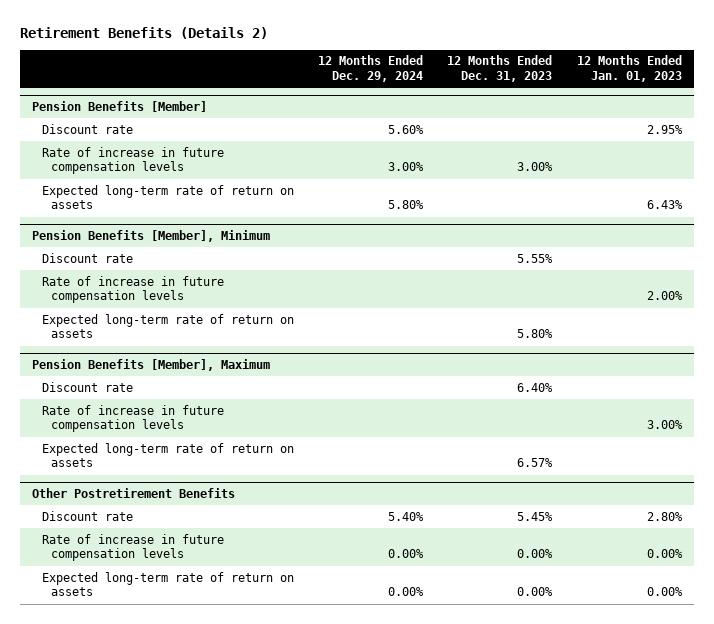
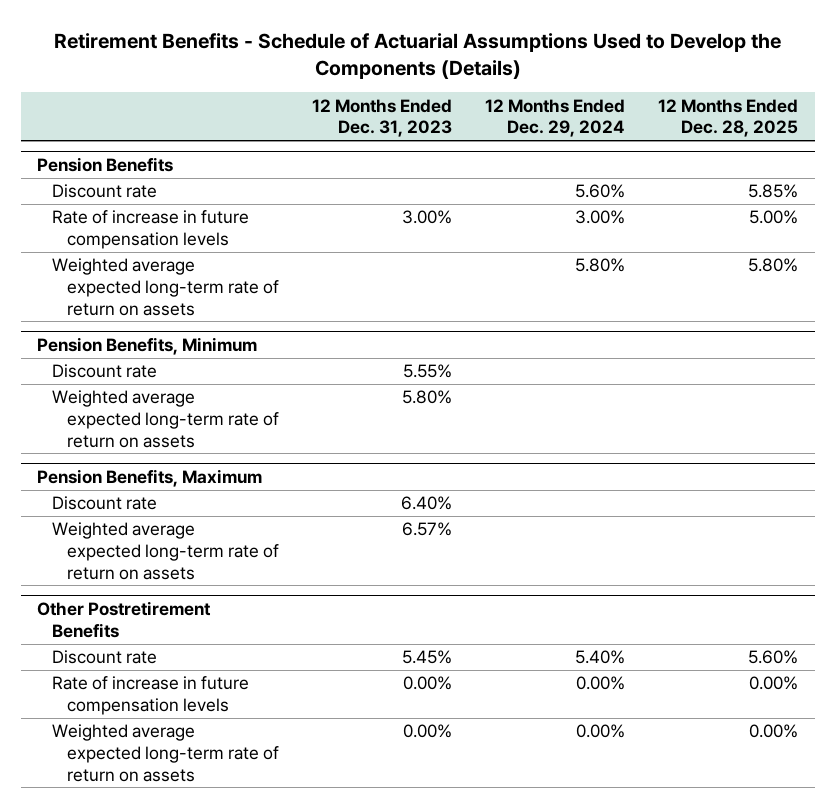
[20,26,269,39] Retirement Benefits (Details 2) -> [53,32,781,79] Retirement Benefits - Schedule of Actuarial Assumptions Used to Develop the Components (Details)
[576,55,682,82] 12 Months Ended Jan. 01, 2023 -> none
none -> [658,98,799,138] 12 Months Ended Dec. 28, 2025
[32,101,208,113] Pension Benefits [Member] -> [37,157,174,173] Pension Benefits
[41,184,294,210] Expected long-term rate of return on assets -> [52,258,279,316] Weighted average expected long-term rate of return on assets
[32,230,271,243] Pension Benefits [Member], Minimum -> [37,337,258,356] Pension Benefits, Minimum
[41,275,224,304] Rate of increase in future compensation levels -> none
[41,313,294,339] Expected long-term rate of return on assets -> [52,390,279,448] Weighted average expected long-term rate of return on assets
[32,359,271,372] Pension Benefits [Member], Maximum -> [37,469,263,488] Pension Benefits, Maximum
[41,404,224,433] Rate of increase in future compensation levels -> none
[41,442,294,468] Expected long-term rate of return on assets -> [52,522,279,580] Weighted average expected long-term rate of return on assets
[41,571,294,597] Expected long-term rate of return on assets -> [52,724,279,782] Weighted average expected long-term rate of return on assets

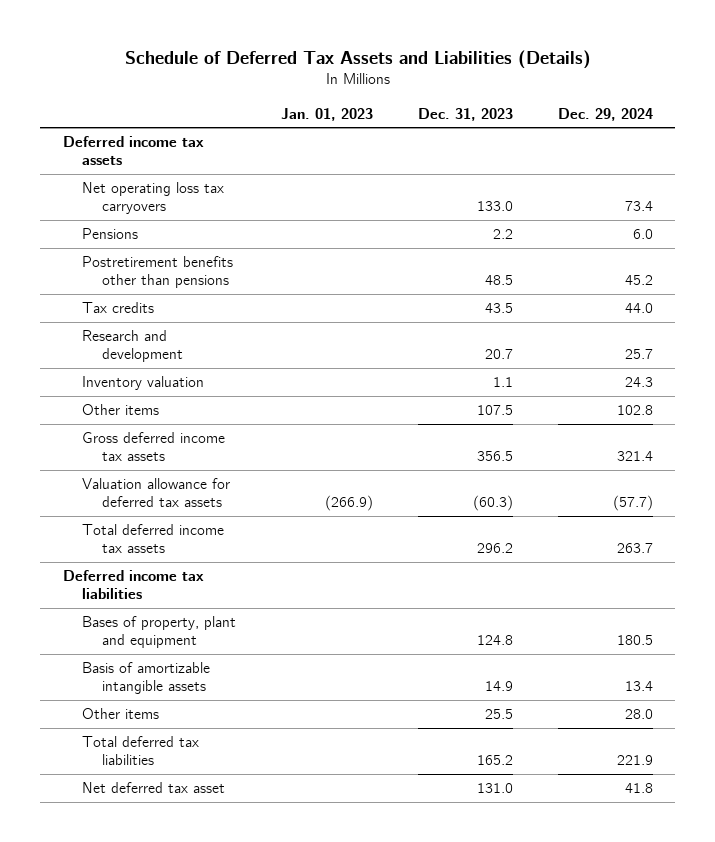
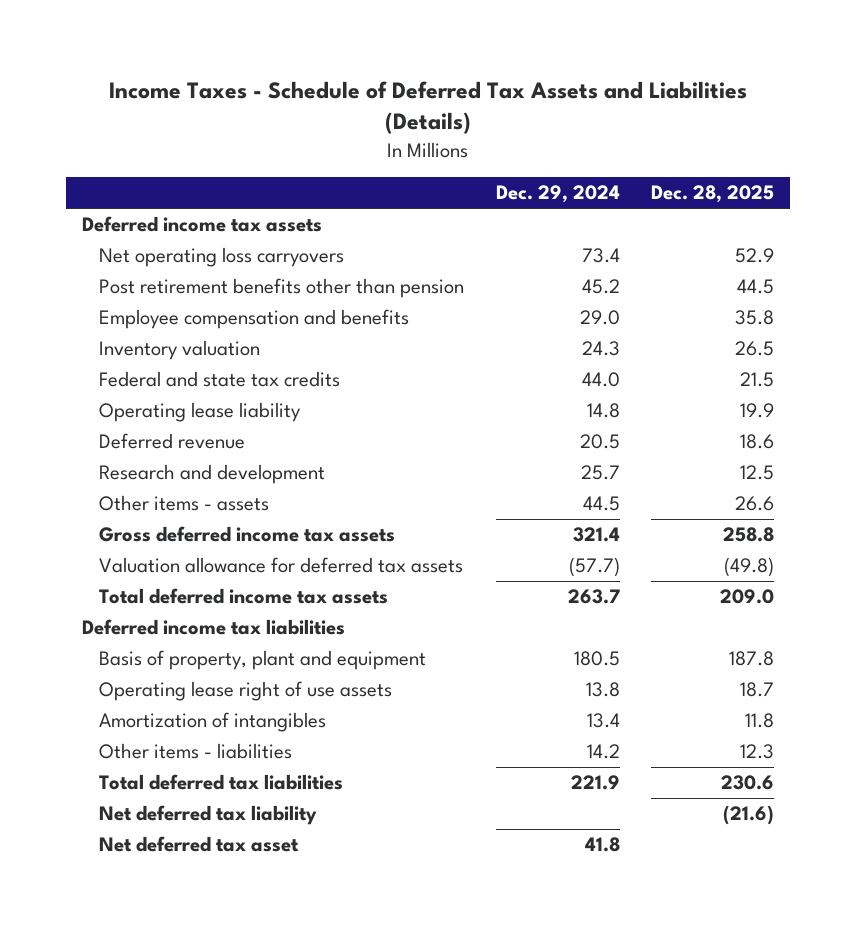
[124,49,591,69] Schedule of Deferred Tax Assets and Liabilities (Details) -> [108,80,747,135] Income Taxes - Schedule of Deferred Tax Assets and Liabilities (Details)
[281,107,374,121] Jan. 01, 2023 -> none
[417,107,513,121] Dec. 31, 2023 -> none
none -> [651,185,775,204] Dec. 28, 2025
[82,228,139,240] Pensions -> none
[82,302,155,314] Tax credits -> none
[82,182,225,214] Net operating loss tax carryovers -> [99,247,345,268] Net operating loss carryovers
[82,256,234,288] Postretirement benefits other than pensions -> [99,278,465,299] Post retirement benefits other than pension
none -> [99,309,410,330] Employee compensation and benefits
none -> [99,371,341,388] Federal and state tax credits
none -> [99,402,302,423] Operating lease liability
none -> [99,433,246,450] Deferred revenue
[82,330,183,362] Research and development -> [99,464,326,485] Research and development
[82,404,160,416] Other items -> [99,495,270,512] Other items - assets
[616,405,653,416] 102.8 -> [582,496,620,512] 44.5
[82,616,237,648] Bases of property, plant and equipment -> [99,650,427,671] Basis of property, plant and equipment
none -> [99,681,393,702] Operating lease right of use assets
[82,662,211,694] Basis of amortizable intangible assets -> [99,712,327,733] Amortization of intangibles
[82,708,160,720] Other items -> [99,743,293,760] Other items - liabilities
[624,709,653,720] 28.0 -> [586,744,620,760] 14.2
none -> [99,805,318,826] Net deferred tax liability

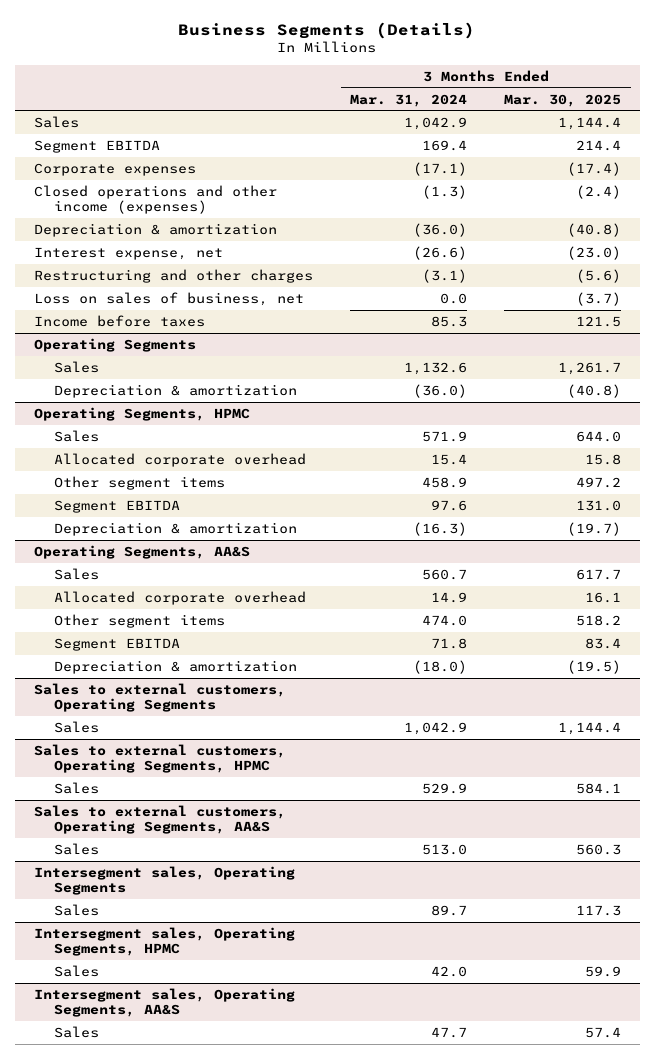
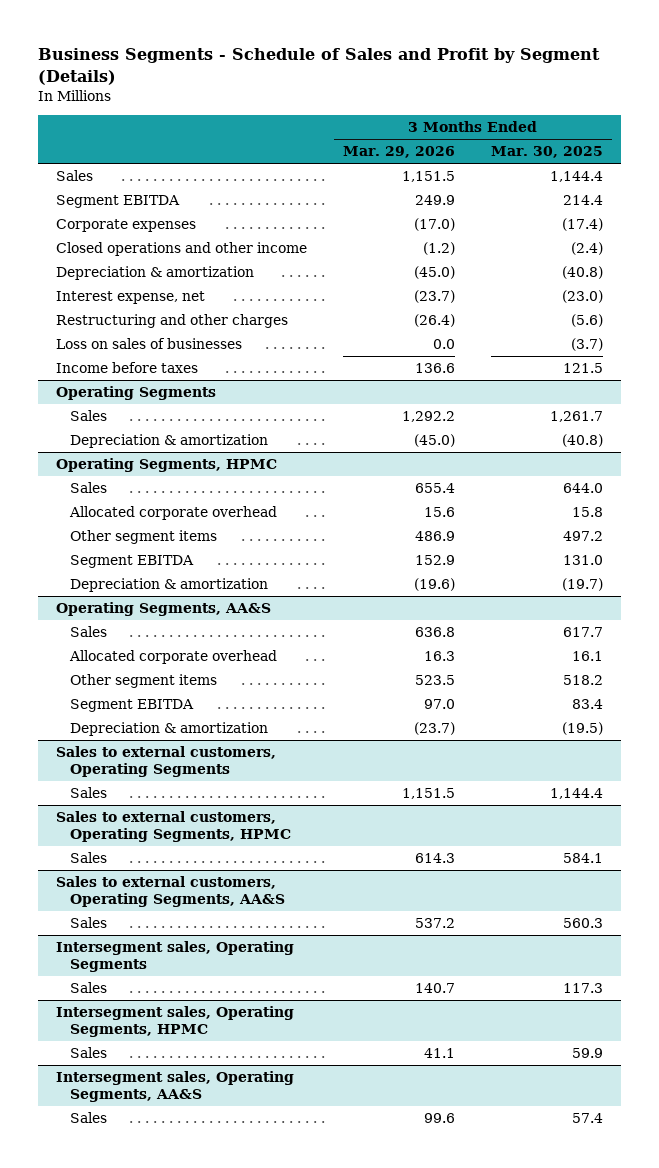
[178,21,476,39] Business Segments (Details) -> [38,48,601,86] Business Segments - Schedule of Sales and Profit by Segment (Details)
[349,93,467,107] Mar. 31, 2024 -> none
none -> [343,146,456,159] Mar. 29, 2026
[33,184,277,215] Closed operations and other income (expenses) -> [56,242,308,257] Closed operations and other income
[33,291,304,306] Loss on sales of business, net -> [56,338,243,350] Loss on sales of businesses

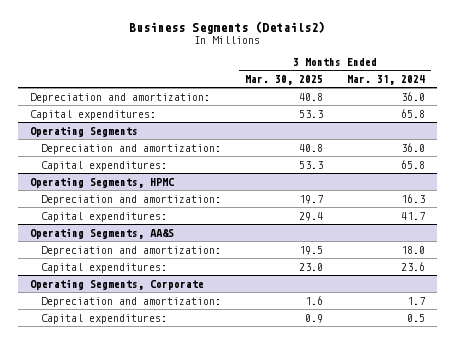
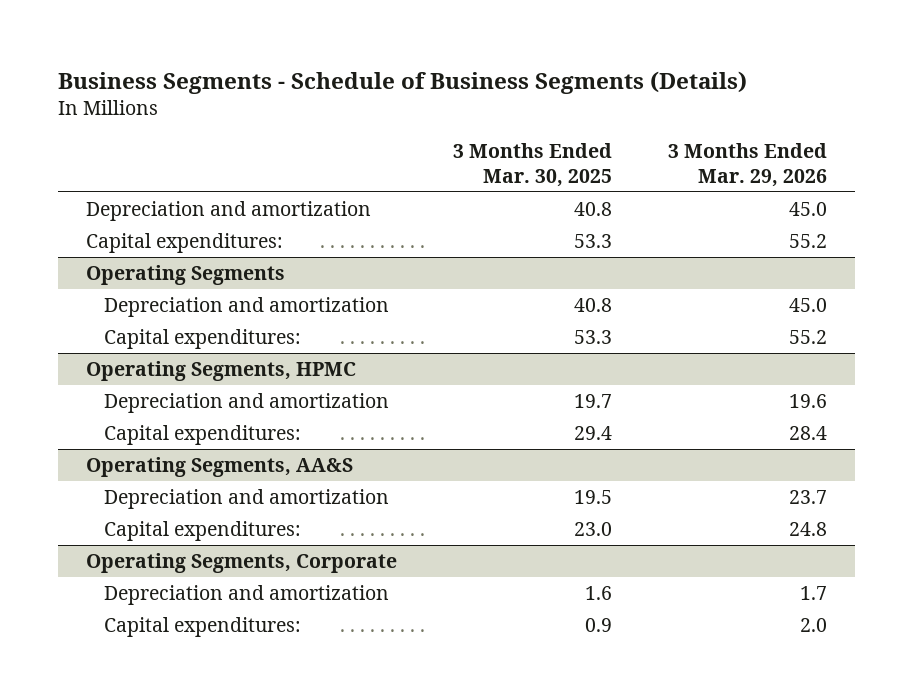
[129,20,326,34] Business Segments (Details2) -> [58,70,748,94] Business Segments - Schedule of Business Segments (Details)
[346,74,425,85] Mar. 31, 2024 -> none
none -> [668,142,828,187] 3 Months Ended Mar. 29, 2026
[29,92,210,103] Depreciation and amortization: -> [86,201,372,222] Depreciation and amortization
[41,143,222,154] Depreciation and amortization: -> [104,297,390,318] Depreciation and amortization
[41,194,222,205] Depreciation and amortization: -> [104,393,390,414] Depreciation and amortization
[41,245,222,256] Depreciation and amortization: -> [104,489,390,510] Depreciation and amortization
[41,296,222,307] Depreciation and amortization: -> [104,585,390,606] Depreciation and amortization

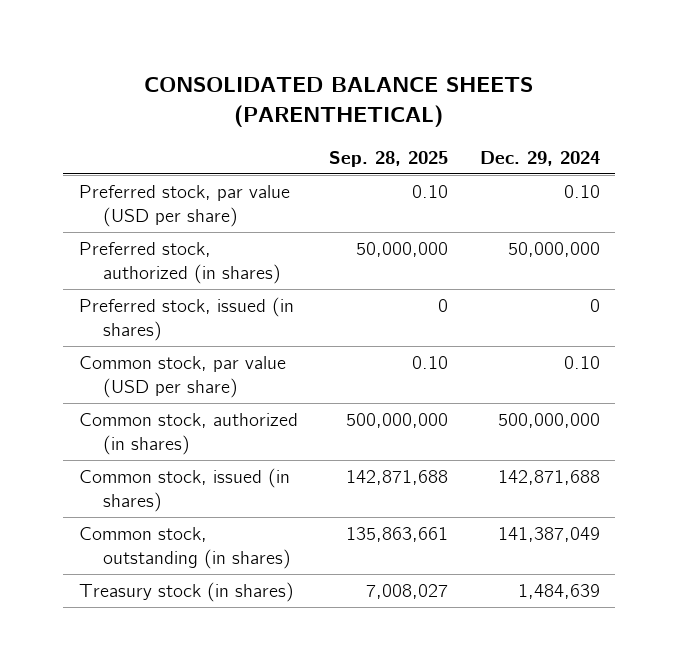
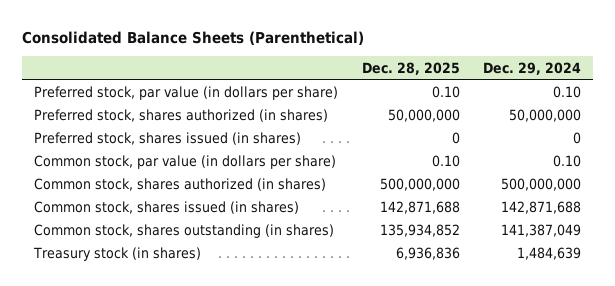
[144,77,534,127] CONSOLIDATED BALANCE SHEETS (PARENTHETICAL) -> [22,30,365,45] Consolidated Balance Sheets (Parenthetical)
[329,150,449,167] Sep. 28, 2025 -> none
none -> [361,61,460,75] Dec. 28, 2025
[78,184,290,228] Preferred stock, par value (USD per share) -> [34,85,339,100] Preferred stock, par value (in dollars per share)
[78,241,282,285] Preferred stock, authorized (in shares) -> [34,108,329,122] Preferred stock, shares authorized (in shares)
[78,296,294,342] Preferred stock, issued (in shares) -> [34,131,302,145] Preferred stock, shares issued (in shares)
[78,355,286,399] Common stock, par value (USD per share) -> [34,154,337,169] Common stock, par value (in dollars per share)
[78,412,298,456] Common stock, authorized (in shares) -> [34,177,327,191] Common stock, shares authorized (in shares)
[78,467,290,513] Common stock, issued (in shares) -> [34,200,300,214] Common stock, shares issued (in shares)
[78,526,292,570] Common stock, outstanding (in shares) -> [34,223,335,238] Common stock, shares outstanding (in shares)

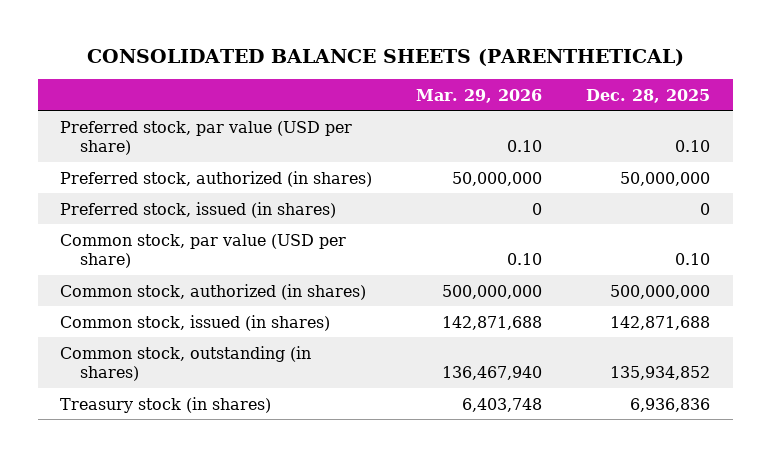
[22,30,365,45] Consolidated Balance Sheets (Parenthetical) -> [87,48,685,66] CONSOLIDATED BALANCE SHEETS (PARENTHETICAL)
[483,61,582,75] Dec. 29, 2024 -> none
none -> [416,88,543,103] Mar. 29, 2026
[34,85,339,100] Preferred stock, par value (in dollars per share) -> [59,120,352,155] Preferred stock, par value (USD per share)
[34,108,329,122] Preferred stock, shares authorized (in shares) -> [59,170,372,187] Preferred stock, authorized (in shares)
[34,131,302,145] Preferred stock, shares issued (in shares) -> [59,201,336,218] Preferred stock, issued (in shares)
[34,154,337,169] Common stock, par value (in dollars per share) -> [59,233,346,268] Common stock, par value (USD per share)
[34,177,327,191] Common stock, shares authorized (in shares) -> [59,283,366,300] Common stock, authorized (in shares)
[34,200,300,214] Common stock, shares issued (in shares) -> [59,314,330,331] Common stock, issued (in shares)
[34,223,335,238] Common stock, shares outstanding (in shares) -> [59,345,311,381] Common stock, outstanding (in shares)

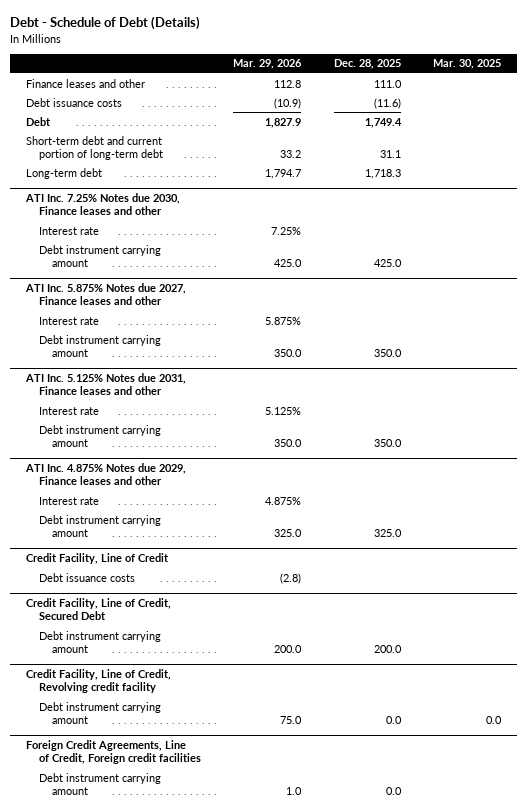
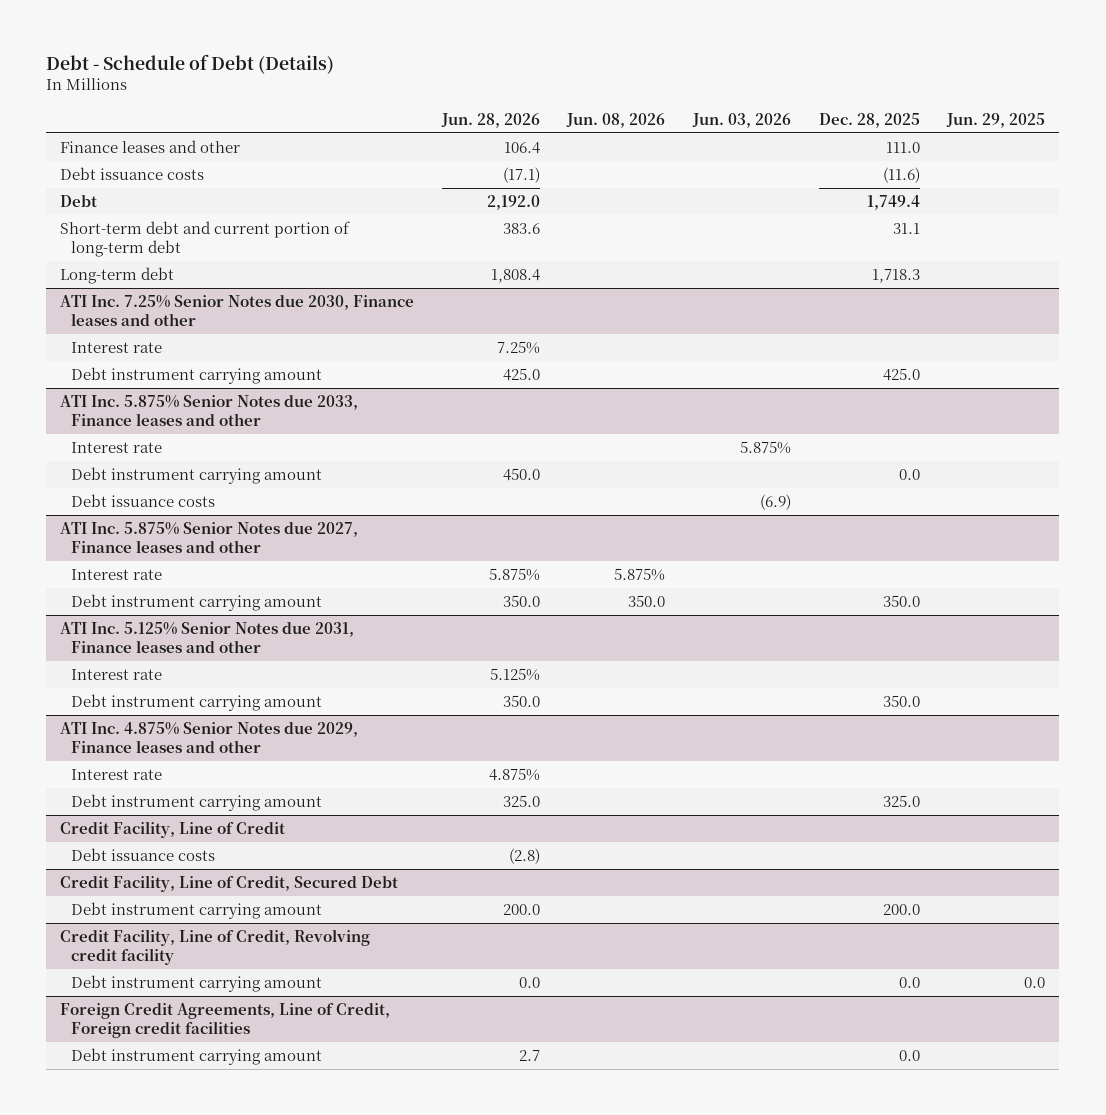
[233,59,303,70] Mar. 29, 2026 -> none
[433,59,502,70] Mar. 30, 2025 -> none
none -> [440,112,540,128] Jun. 28, 2026
none -> [566,112,666,128] Jun. 08, 2026
none -> [692,112,792,128] Jun. 03, 2026
none -> [946,112,1046,128] Jun. 29, 2025
[25,193,181,216] ATI Inc. 7.25% Notes due 2030, Finance leases and other -> [60,295,415,326] ATI Inc. 7.25% Senior Notes due 2030, Finance leases and other
[25,283,187,306] ATI Inc. 5.875% Notes due 2027, Finance leases and other -> [60,395,359,426] ATI Inc. 5.875% Senior Notes due 2033, Finance leases and other
none -> [70,467,322,485] Debt instrument carrying amount
none -> [70,494,215,508] Debt issuance costs
none -> [60,522,359,553] ATI Inc. 5.875% Senior Notes due 2027, Finance leases and other
none -> [70,569,162,581] Interest rate
[25,373,187,396] ATI Inc. 5.125% Notes due 2031, Finance leases and other -> [60,622,355,653] ATI Inc. 5.125% Senior Notes due 2031, Finance leases and other
[25,463,187,486] ATI Inc. 4.875% Notes due 2029, Finance leases and other -> [60,722,359,753] ATI Inc. 4.875% Senior Notes due 2029, Finance leases and other

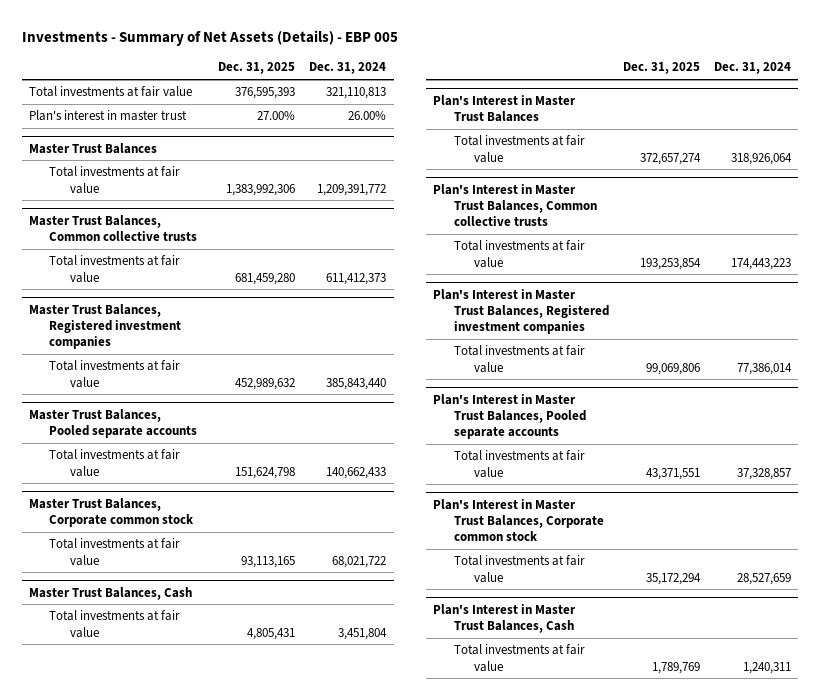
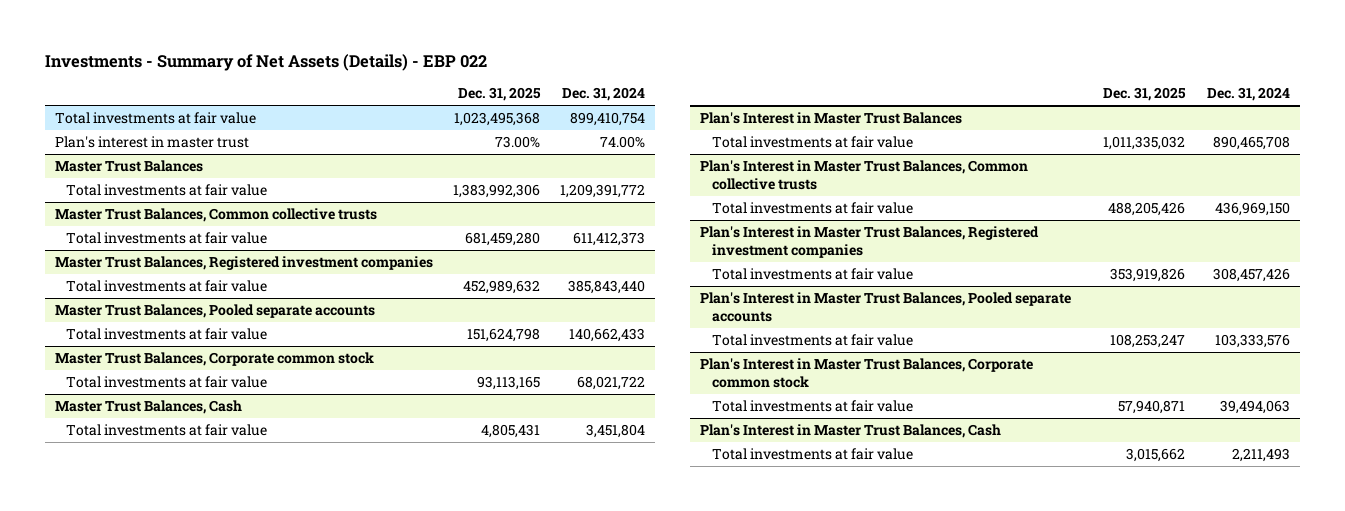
[21,29,398,46] Investments - Summary of Net Assets (Details) - EBP 005 -> [44,54,487,72] Investments - Summary of Net Assets (Details) - EBP 022
[235,87,296,100] 376,595,393 -> [453,112,540,127] 1,023,495,368
[326,87,387,100] 321,110,813 -> [569,112,645,127] 899,410,754
[257,111,296,121] 27.00% -> [494,136,540,149] 73.00%
[348,111,387,121] 26.00% -> [599,136,645,149] 74.00%
[640,152,702,165] 372,657,274 -> [1103,136,1186,151] 1,011,335,032
[731,152,793,165] 318,926,064 -> [1212,136,1290,151] 890,465,708
[640,257,702,270] 193,253,854 -> [1108,202,1186,217] 488,205,426
[731,257,792,270] 174,443,223 -> [1214,202,1290,217] 436,969,150
[646,362,701,375] 99,069,806 -> [1110,268,1186,283] 353,919,826
[737,362,793,375] 77,386,014 -> [1212,268,1290,283] 308,457,426
[646,467,701,480] 43,371,551 -> [1110,334,1186,349] 108,253,247
[737,467,792,480] 37,328,857 -> [1214,334,1290,349] 103,333,576
[646,572,702,585] 35,172,294 -> [1118,400,1186,415] 57,940,871
[737,572,792,585] 28,527,659 -> [1219,400,1290,415] 39,494,063
[652,661,701,674] 1,789,769 -> [1126,448,1186,463] 3,015,662
[743,661,792,674] 1,240,311 -> [1231,448,1290,463] 2,211,493

